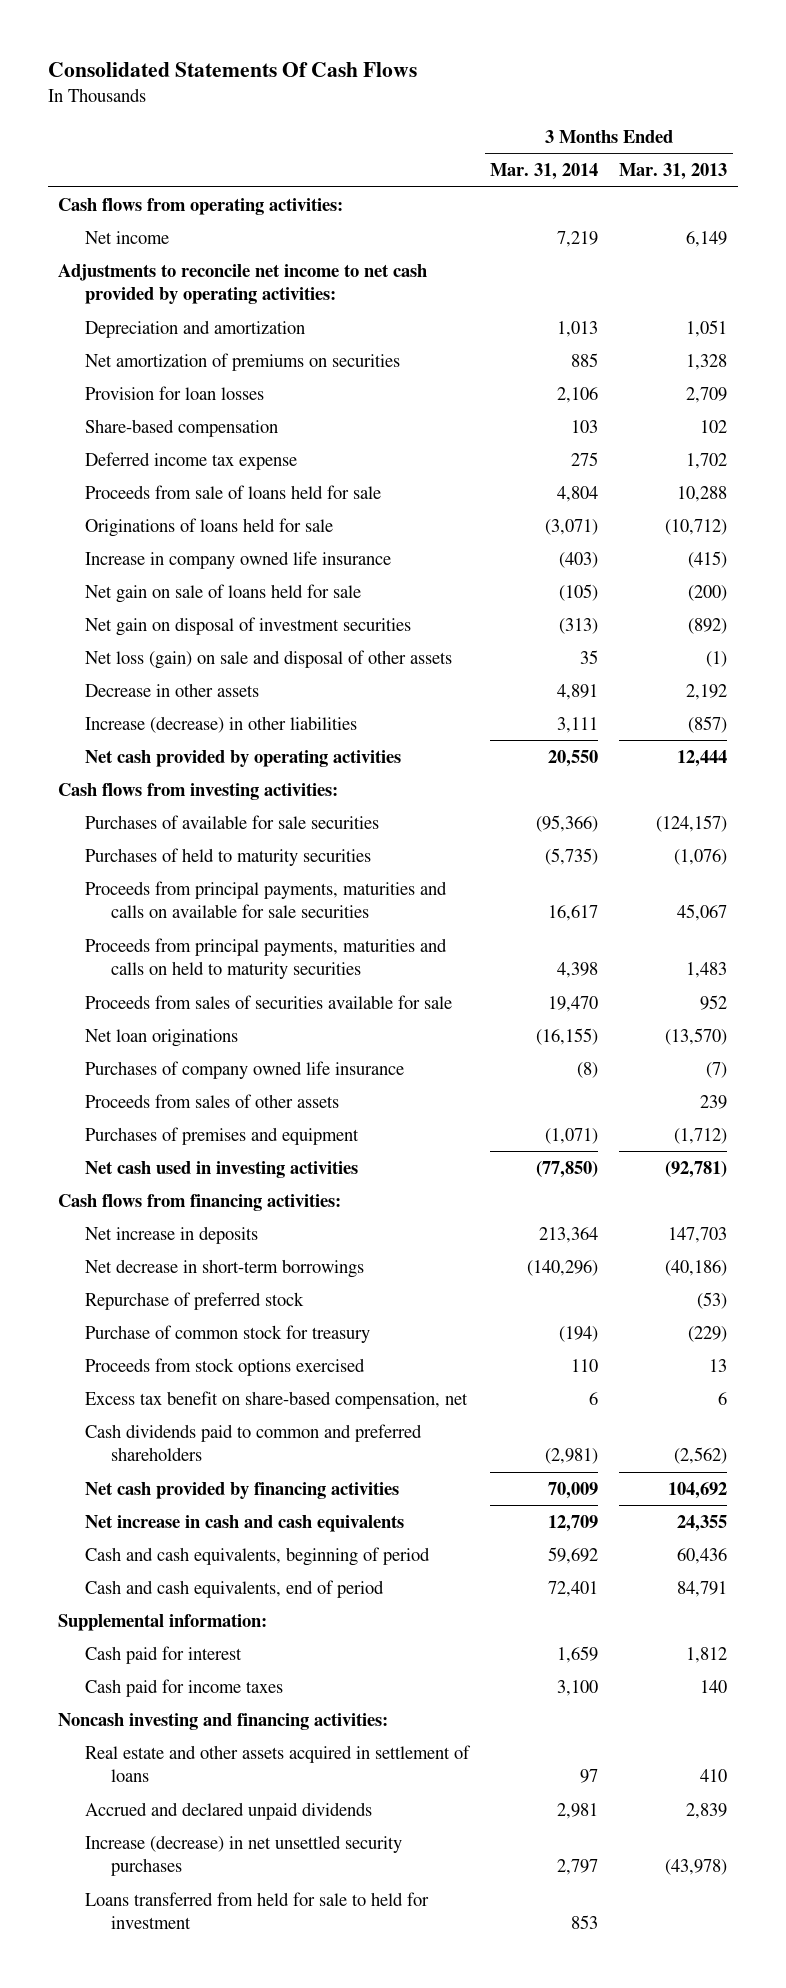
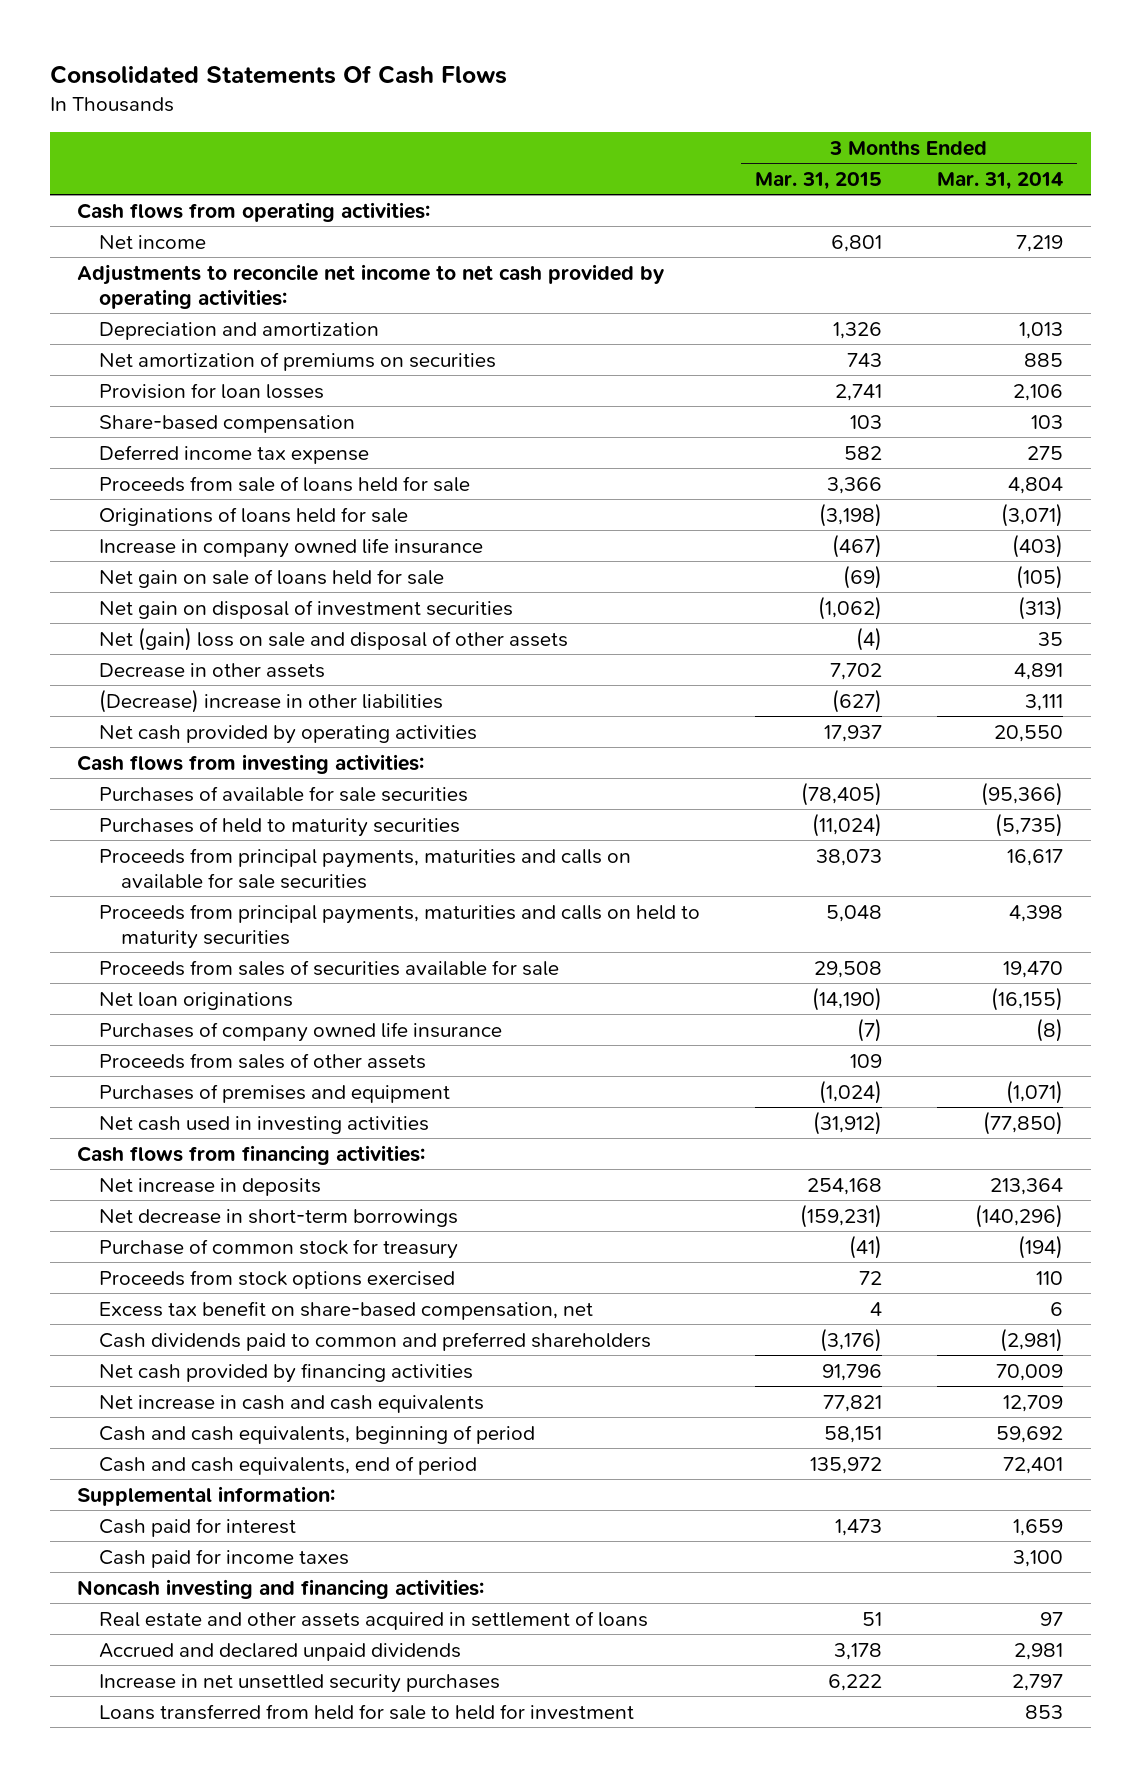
[619,163,728,181] Mar. 31, 2013 -> none
none -> [755,171,883,190] Mar. 31, 2015
[84,649,452,669] Net loss (gain) on sale and disposal of other assets -> [99,626,569,651] Net (gain) loss on sale and disposal of other assets
[84,715,357,733] Increase (decrease) in other liabilities -> [99,688,444,713] (Decrease) increase in other liabilities
[84,1291,304,1310] Repurchase of preferred stock -> none
[84,1834,402,1877] Increase (decrease) in net unsettled security purchases -> [99,1673,501,1693] Increase in net unsettled security purchases

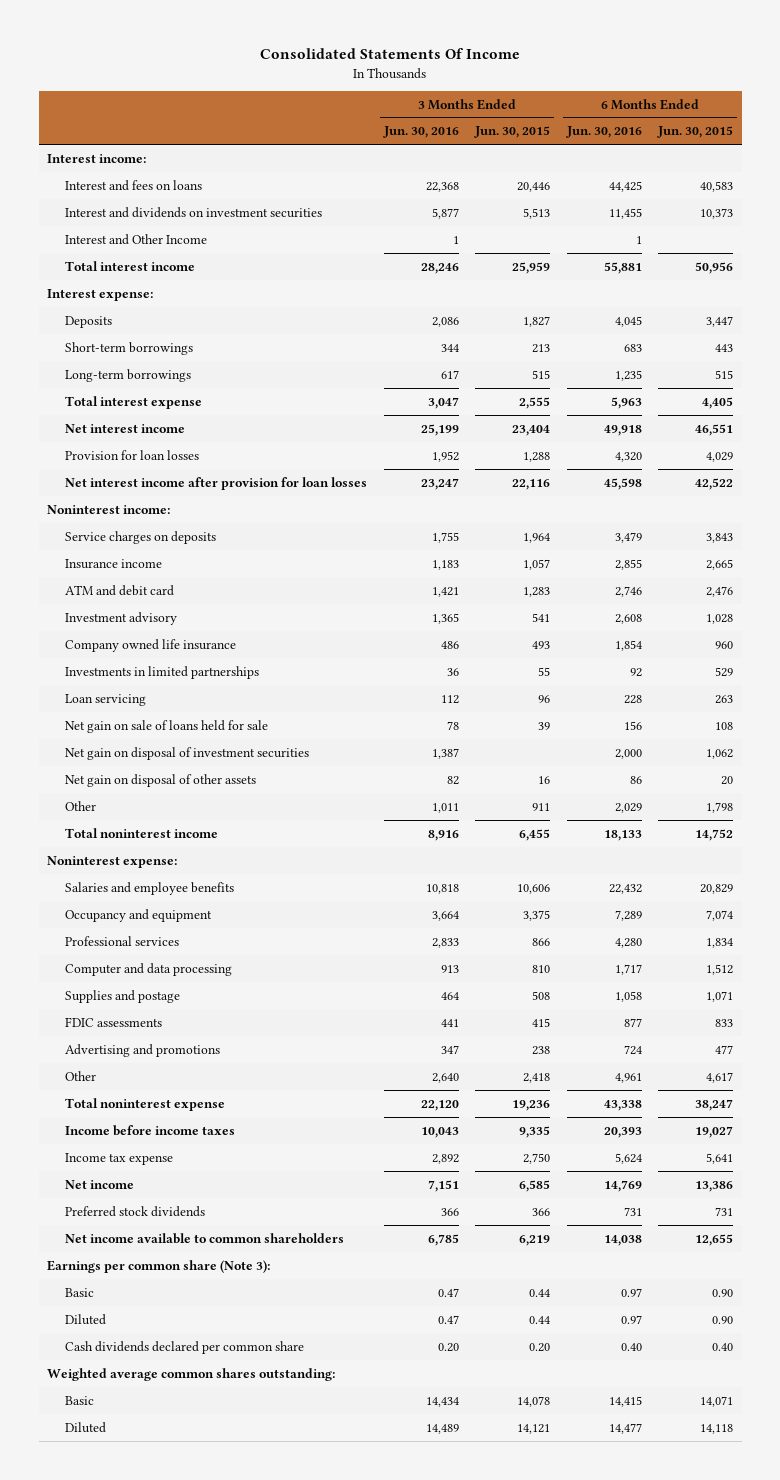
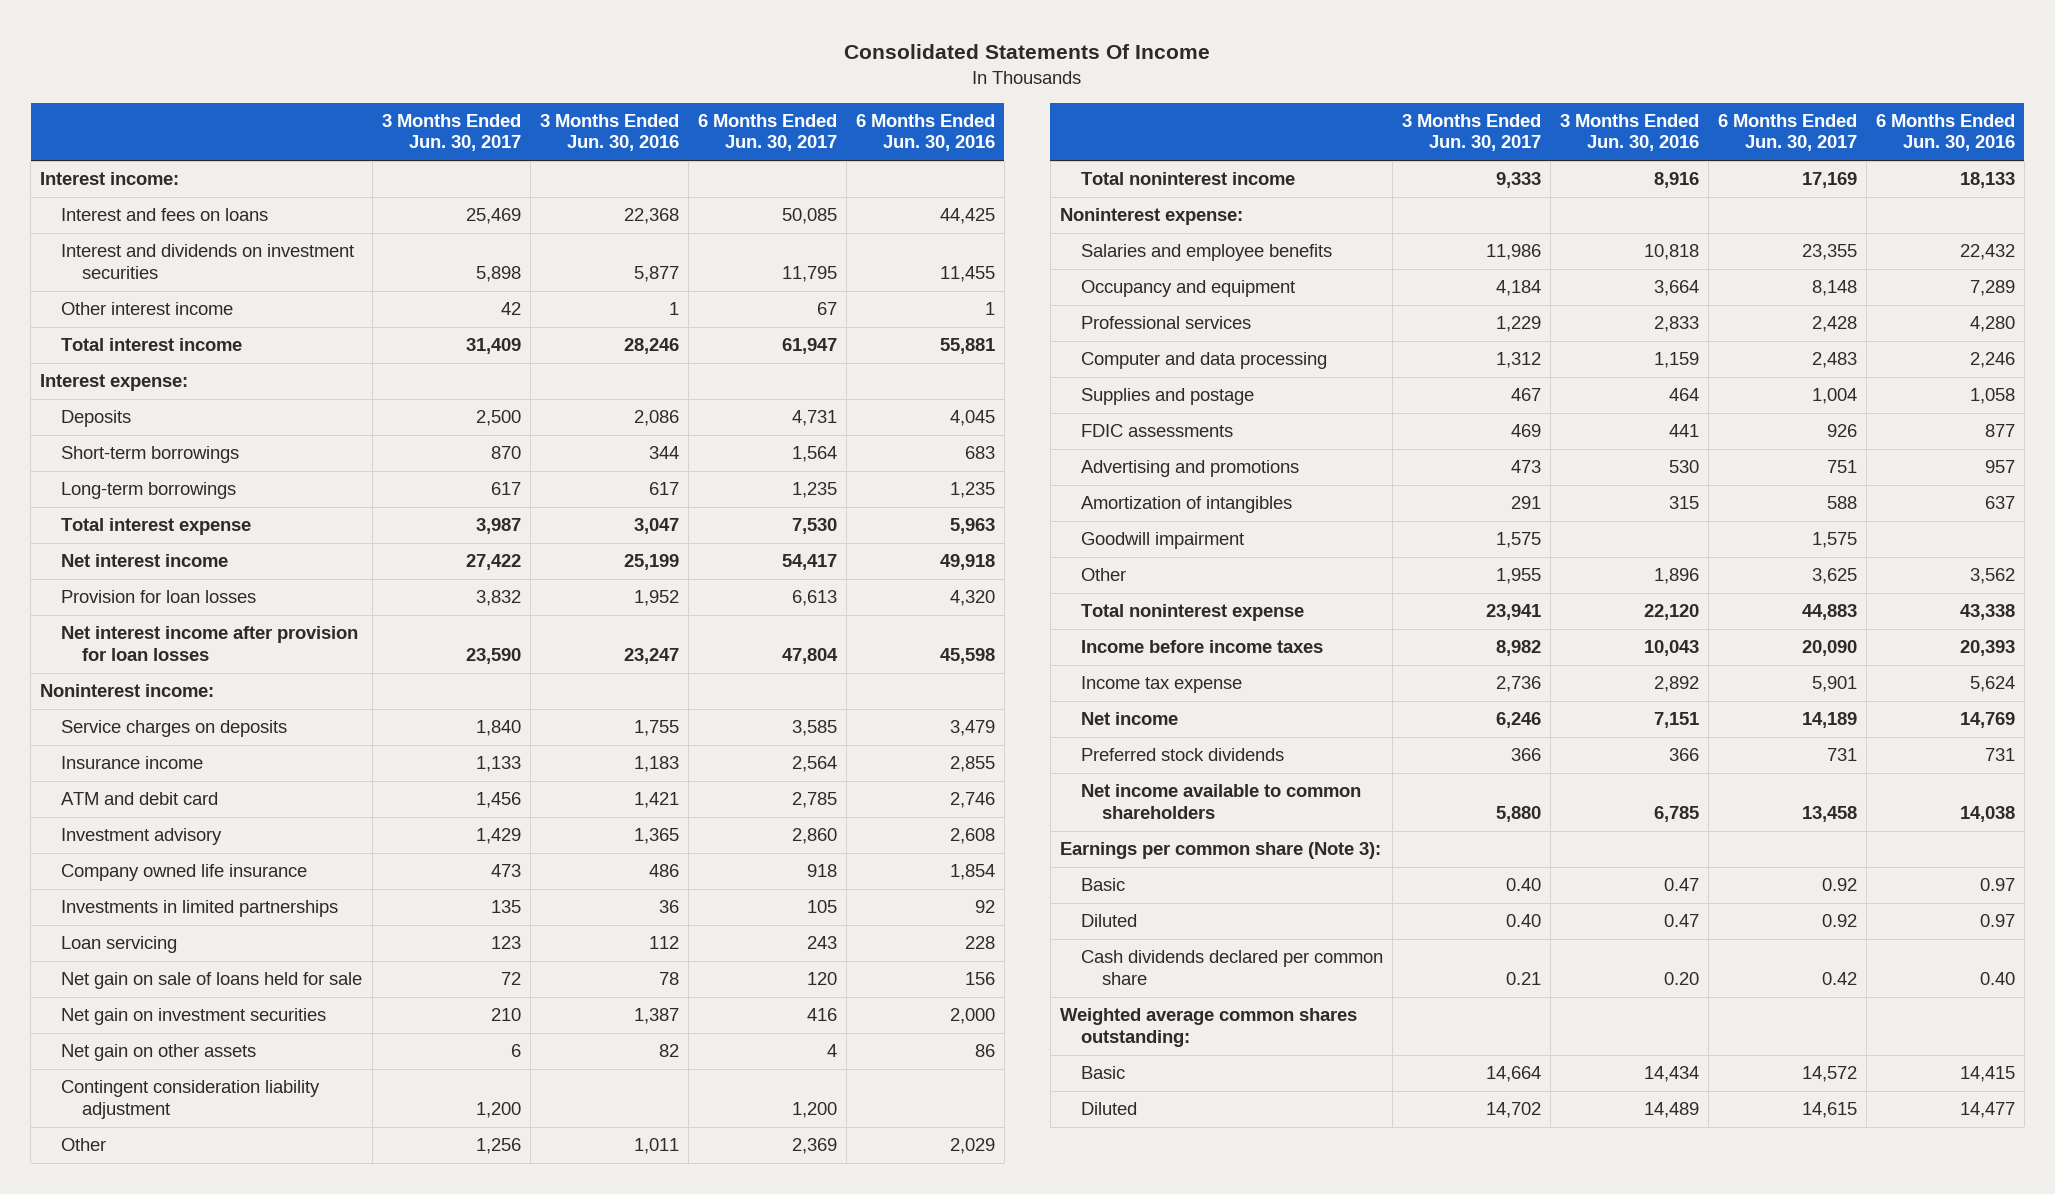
[474,126,551,139] Jun. 30, 2015 -> none
[657,126,734,139] Jun. 30, 2015 -> none
none -> [381,113,521,152] 3 Months Ended Jun. 30, 2017
none -> [697,113,837,152] 6 Months Ended Jun. 30, 2017
[65,233,208,245] Interest and Other Income -> [60,302,233,316] Other interest income
[65,746,310,760] Net gain on disposal of investment securities -> [60,1008,326,1026] Net gain on investment securities
[65,773,257,787] Net gain on disposal of other assets -> [60,1044,256,1062] Net gain on other assets
none -> [60,1080,320,1119] Contingent consideration liability adjustment
[440,964,459,973] 913 -> [1653,352,1699,369] 1,159
[614,963,642,975] 1,717 -> [1969,352,2015,369] 2,246
[440,1044,459,1054] 347 -> [1668,460,1699,474] 530
[623,1044,642,1055] 724 -> [1984,460,2015,474] 957
none -> [1080,496,1292,514] Amortization of intangibles
none -> [1080,532,1244,550] Goodwill impairment
[431,1072,459,1083] 2,640 -> [1653,568,1699,585] 1,896
[614,1072,642,1083] 4,961 -> [1969,568,2015,585] 3,562

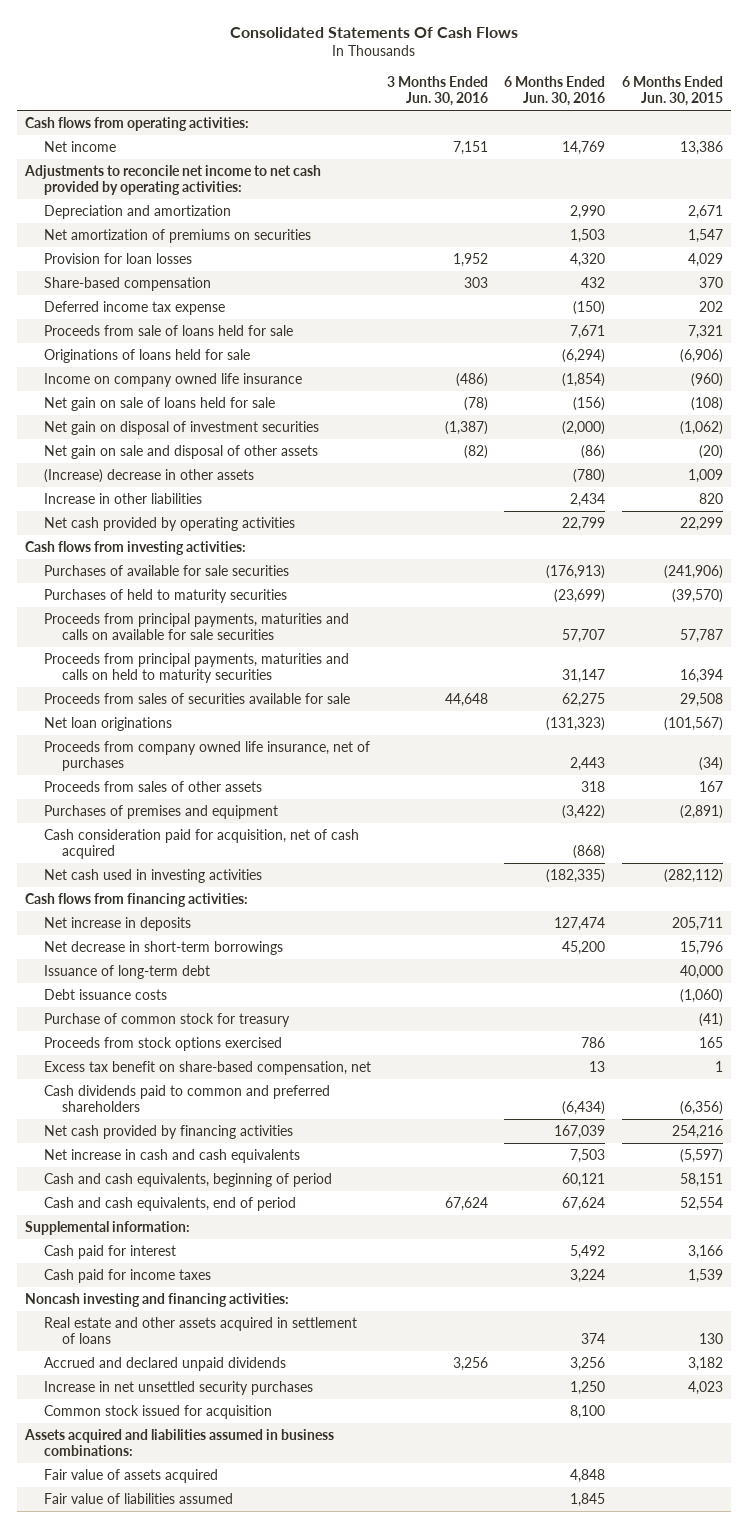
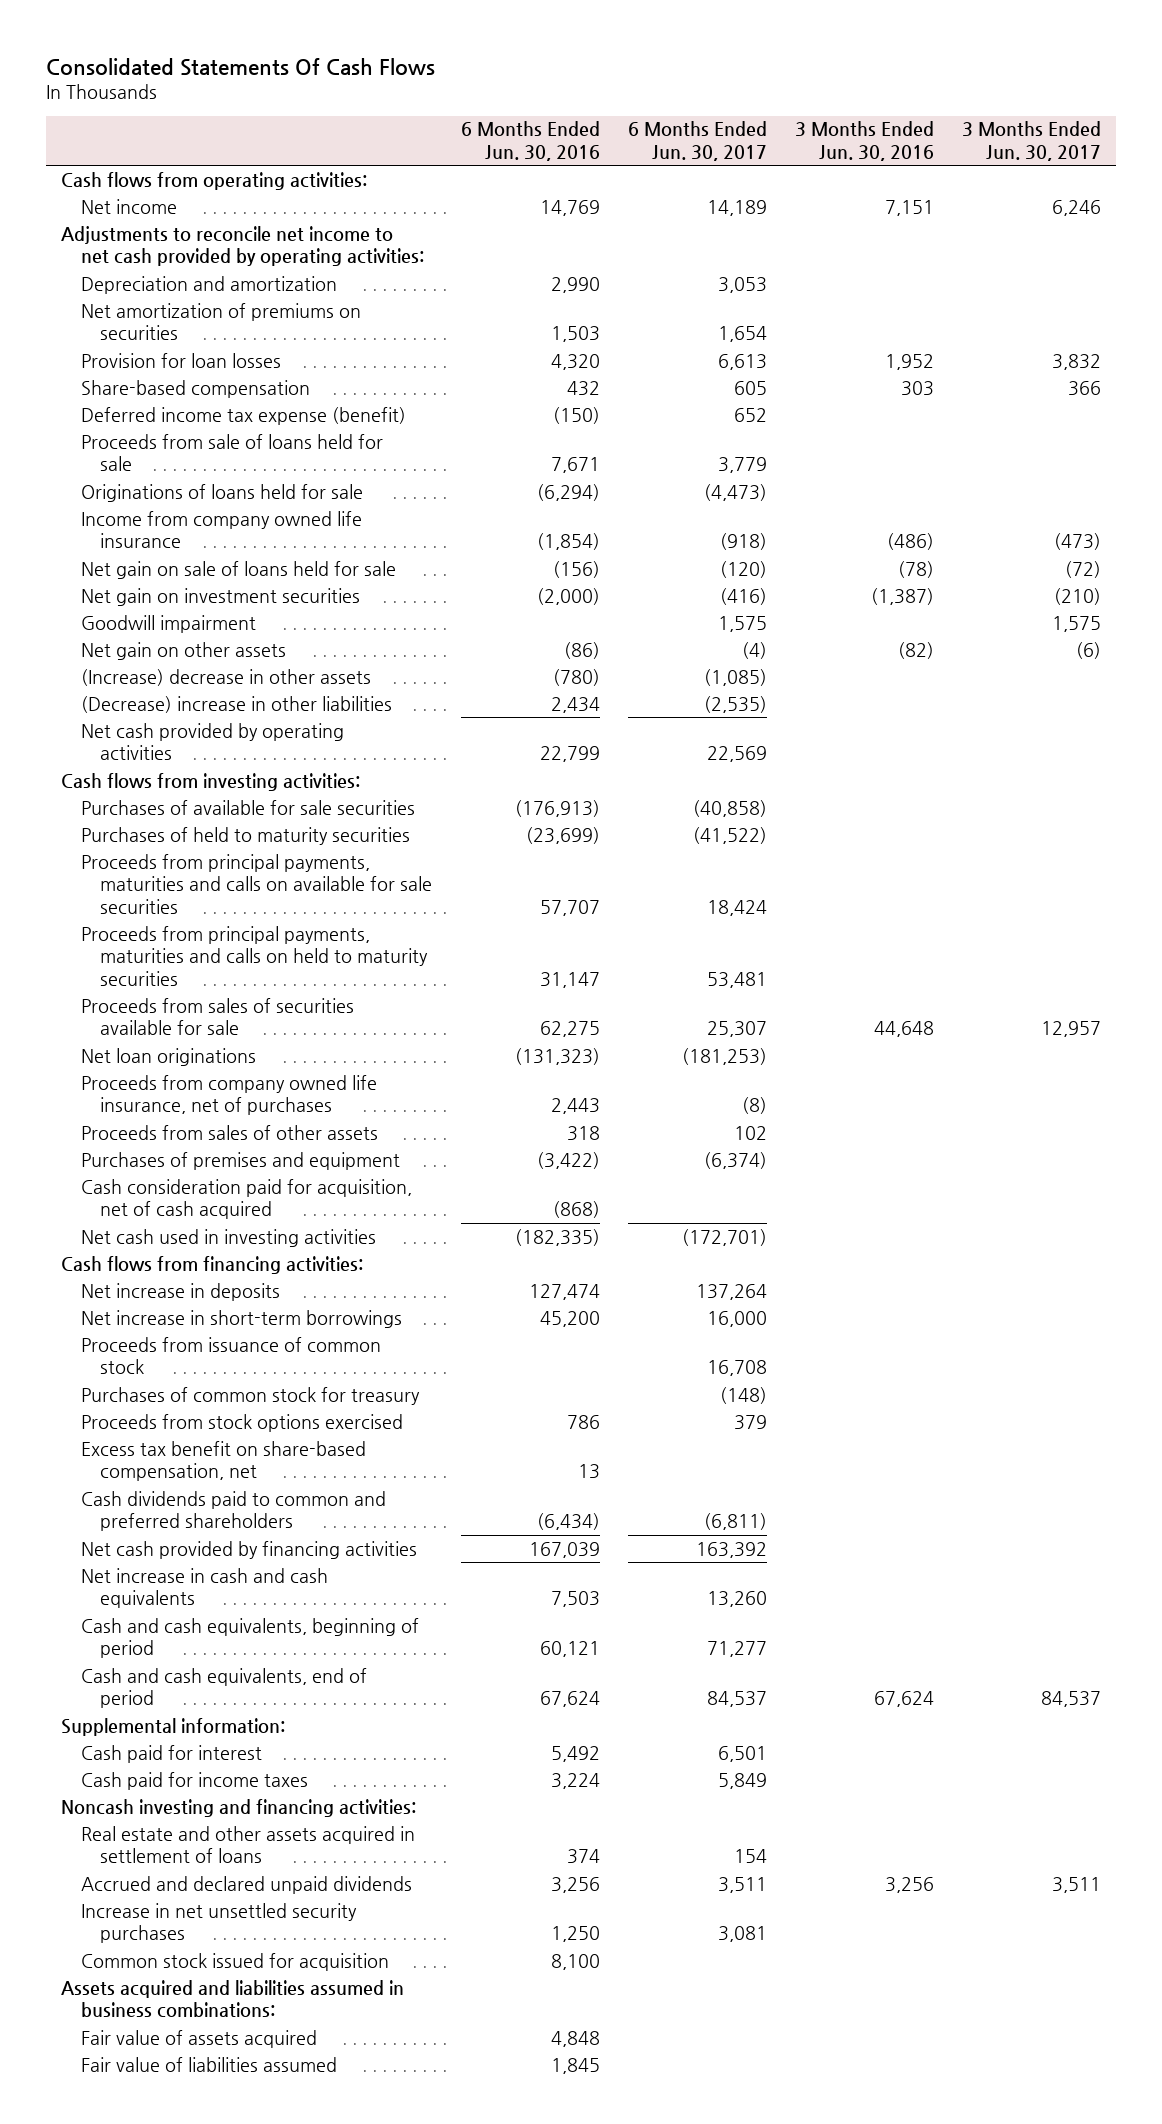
[621,75,723,107] 6 Months Ended Jun. 30, 2015 -> none
none -> [627,121,767,161] 6 Months Ended Jun. 30, 2017
none -> [962,121,1102,161] 3 Months Ended Jun. 30, 2017
[43,300,225,315] Deferred income tax expense -> [80,406,406,425] Deferred income tax expense (benefit)
[43,372,302,387] Income on company owned life insurance -> [80,510,362,549] Income from company owned life insurance
[43,420,319,435] Net gain on disposal of investment securities -> [80,587,360,606] Net gain on investment securities
none -> [80,614,256,633] Goodwill impairment
[43,444,318,459] Net gain on sale and disposal of other assets -> [80,641,286,660] Net gain on other assets
[43,492,202,504] Increase in other liabilities -> [80,695,392,713] (Decrease) increase in other liabilities
[43,964,210,979] Issuance of long-term debt -> none
[43,988,167,1000] Debt issuance costs -> none
[43,940,283,955] Net decrease in short-term borrowings -> [80,1309,402,1328] Net increase in short-term borrowings
none -> [80,1336,381,1375] Proceeds from issuance of common stock
[43,1012,290,1027] Purchase of common stock for treasury -> [80,1386,420,1405] Purchases of common stock for treasury

